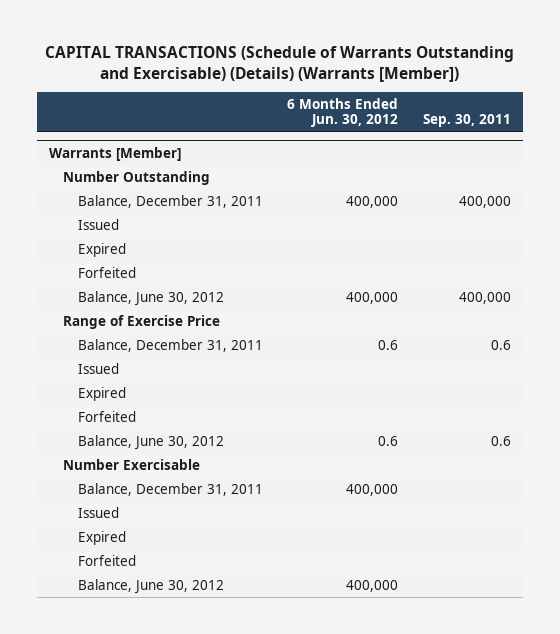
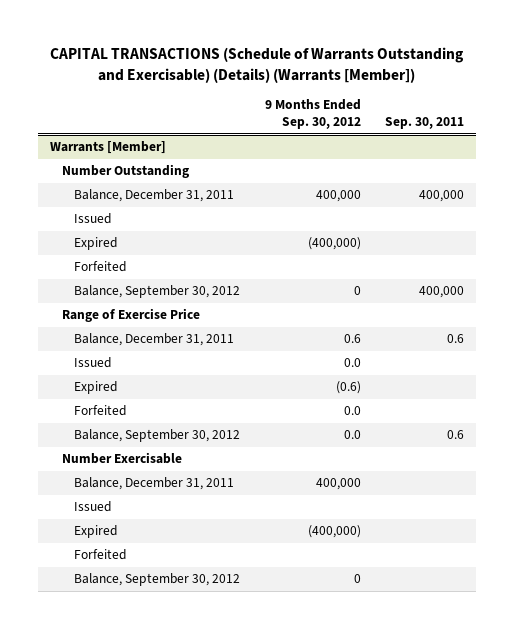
[287,97,399,128] 6 Months Ended Jun. 30, 2012 -> none
none -> [264,99,361,130] 9 Months Ended Sep. 30, 2012
[77,290,224,306] Balance, June 30, 2012 -> [74,285,241,299] Balance, September 30, 2012
[77,434,224,450] Balance, June 30, 2012 -> [74,429,241,443] Balance, September 30, 2012
[77,578,224,594] Balance, June 30, 2012 -> [74,573,241,587] Balance, September 30, 2012

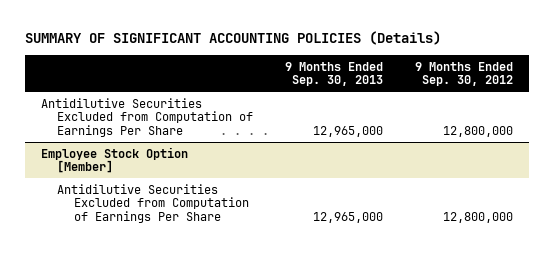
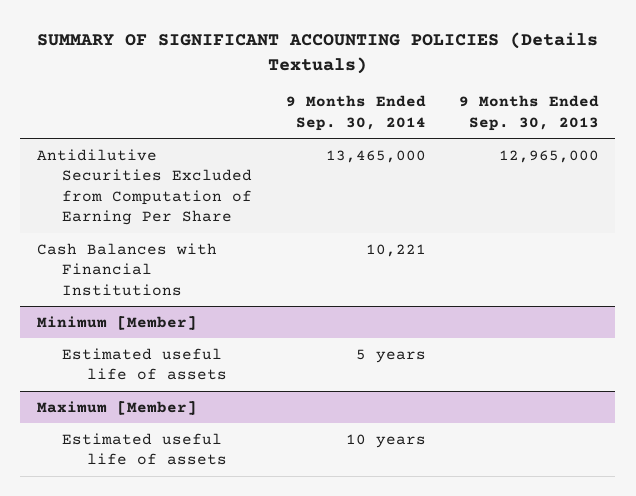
[24,31,441,46] SUMMARY OF SIGNIFICANT ACCOUNTING POLICIES (Details) -> [36,31,598,74] SUMMARY OF SIGNIFICANT ACCOUNTING POLICIES (Details Textuals)
[414,61,513,87] 9 Months Ended Sep. 30, 2012 -> none
none -> [285,95,426,131] 9 Months Ended Sep. 30, 2014
[40,146,188,174] Employee Stock Option [Member] -> none
[57,183,250,223] Antidilutive Securities Excluded from Computation of Earnings Per Share -> none
[40,97,254,137] Antidilutive Securities Excluded from Computation of Earnings Per Share -> [36,148,253,226] Antidilutive Securities Excluded from Computation of Earning Per Share
none -> [36,242,217,296] Cash Balances with Financial Institutions
none -> [36,315,197,330] Minimum [Member]
none -> [62,347,228,381] Estimated useful life of assets
none -> [36,400,197,415] Maximum [Member]
none -> [62,432,228,466] Estimated useful life of assets

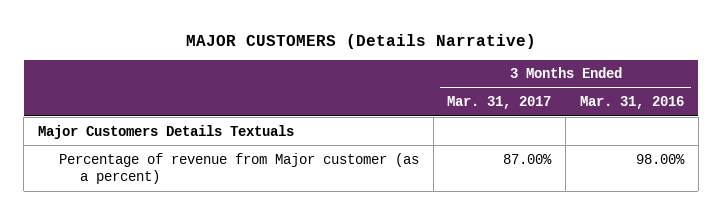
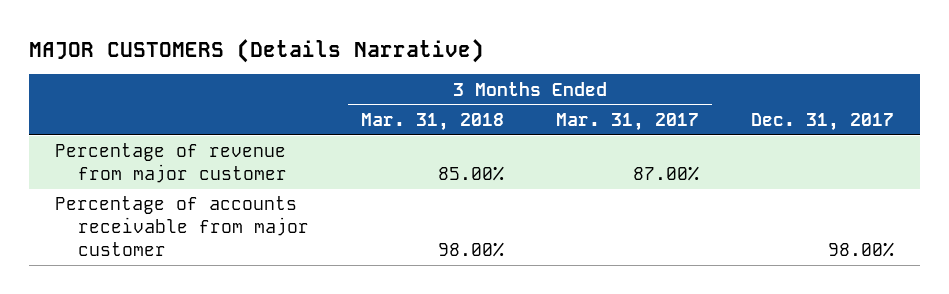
[579,96,684,110] Mar. 31, 2016 -> none
none -> [361,112,505,131] Mar. 31, 2018
none -> [751,112,895,131] Dec. 31, 2017
[38,124,295,139] Major Customers Details Textuals -> none
[58,152,419,185] Percentage of revenue from Major customer (as a percent) -> [55,143,288,183] Percentage of revenue from major customer
none -> [55,196,310,256] Percentage of accounts receivable from major customer

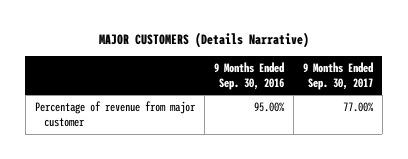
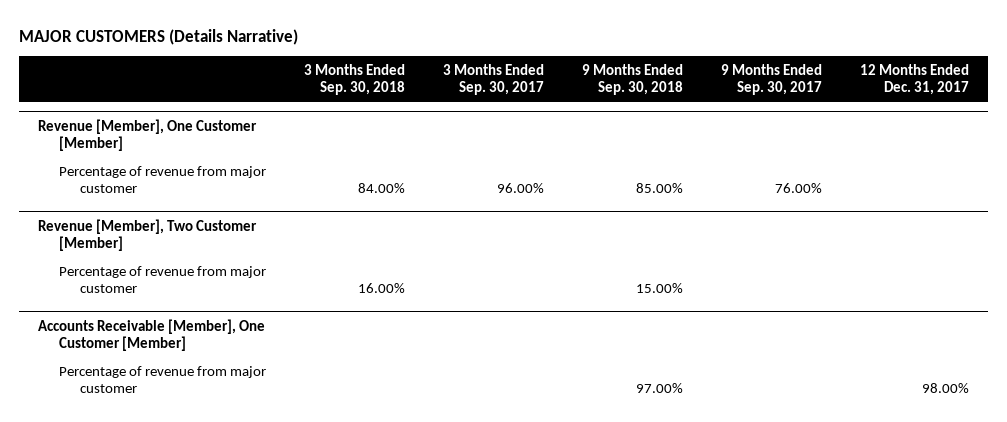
[213,61,284,90] 9 Months Ended Sep. 30, 2016 -> none
none -> [304,63,406,96] 3 Months Ended Sep. 30, 2018
none -> [442,63,544,96] 3 Months Ended Sep. 30, 2017
none -> [581,63,683,96] 9 Months Ended Sep. 30, 2018
none -> [859,63,969,96] 12 Months Ended Dec. 31, 2017
[34,101,196,127] Percentage of revenue from major customer -> none
none -> [38,118,258,151] Revenue [Member], One Customer [Member]
none -> [59,165,267,194] Percentage of revenue from major customer
none -> [38,218,258,251] Revenue [Member], Two Customer [Member]
none -> [59,265,267,294] Percentage of revenue from major customer
none -> [38,318,266,351] Accounts Receivable [Member], One Customer [Member]
none -> [59,365,267,394] Percentage of revenue from major customer

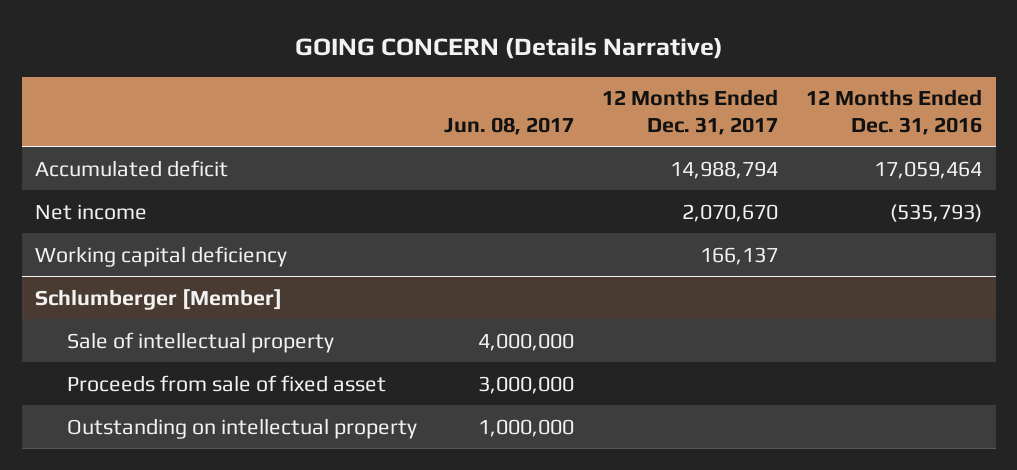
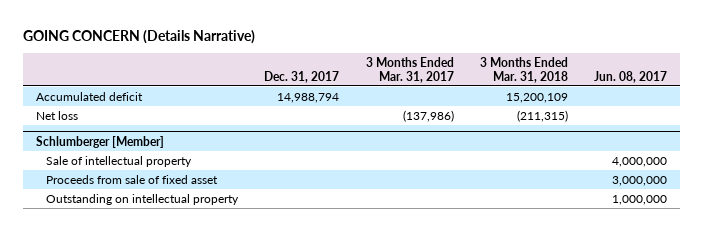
[601,89,778,135] 12 Months Ended Dec. 31, 2017 -> none
[805,89,982,135] 12 Months Ended Dec. 31, 2016 -> none
none -> [264,70,340,83] Dec. 31, 2017
none -> [365,56,454,83] 3 Months Ended Mar. 31, 2017
none -> [479,56,568,83] 3 Months Ended Mar. 31, 2018
[35,245,288,267] Working capital deficiency -> none
[35,203,148,220] Net income -> [36,110,79,120] Net loss

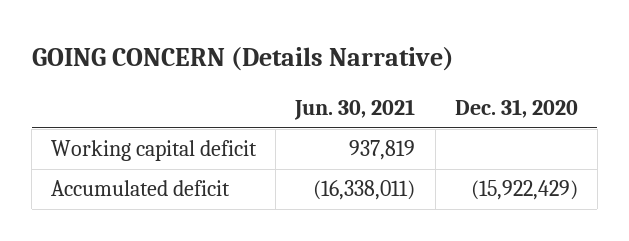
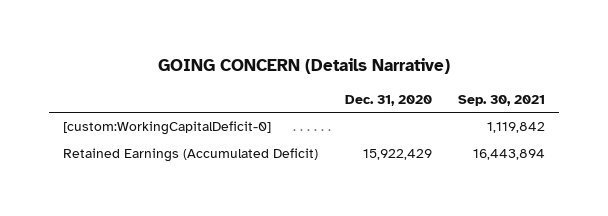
[294,99,416,121] Jun. 30, 2021 -> none
none -> [458,94,546,106] Sep. 30, 2021
[51,140,258,162] Working capital deficit -> [62,121,271,136] [custom:WorkingCapitalDeficit-0]
[51,180,231,197] Accumulated deficit -> [62,148,318,163] Retained Earnings (Accumulated Deficit)
[470,180,578,201] (15,922,429) -> [362,149,432,161] 15,922,429

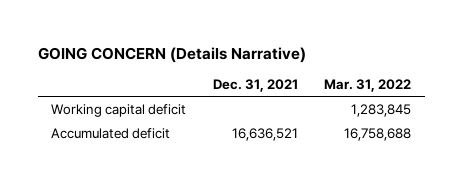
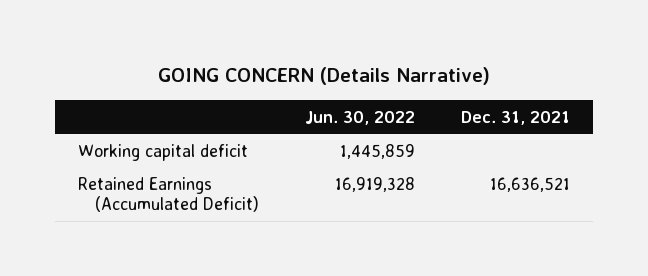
[324,78,412,92] Mar. 31, 2022 -> none
none -> [305,110,416,125] Jun. 30, 2022
[51,127,171,139] Accumulated deficit -> [77,176,260,213] Retained Earnings (Accumulated Deficit)

